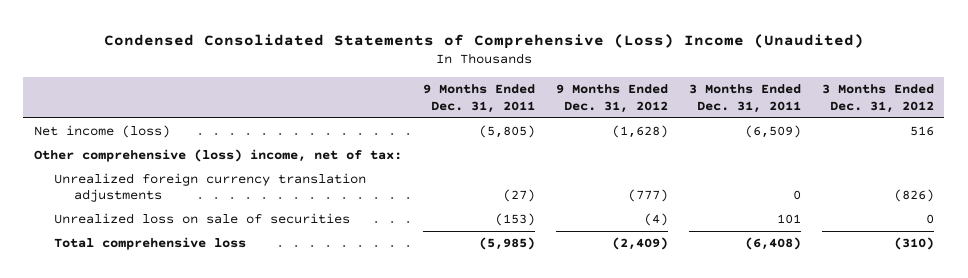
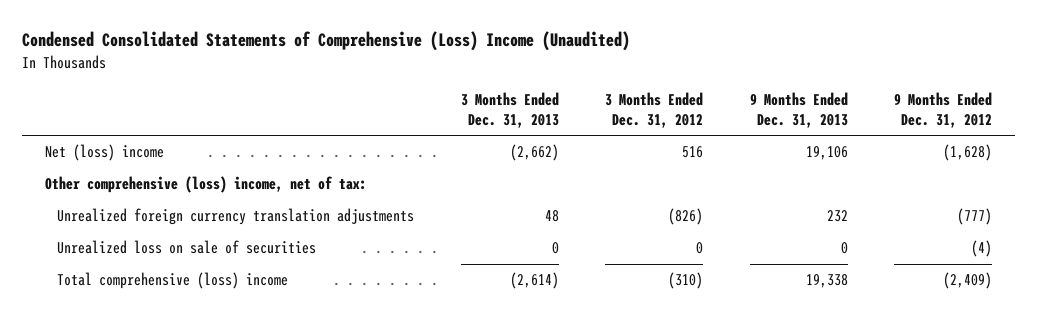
[422,84,535,113] 9 Months Ended Dec. 31, 2011 -> none
[688,84,801,113] 3 Months Ended Dec. 31, 2011 -> none
none -> [460,91,559,129] 3 Months Ended Dec. 31, 2013
none -> [749,91,848,129] 9 Months Ended Dec. 31, 2013
[33,125,170,139] Net income (loss) -> [45,144,165,162] Net (loss) income
[54,237,247,251] Total comprehensive loss -> [57,272,289,290] Total comprehensive (loss) income

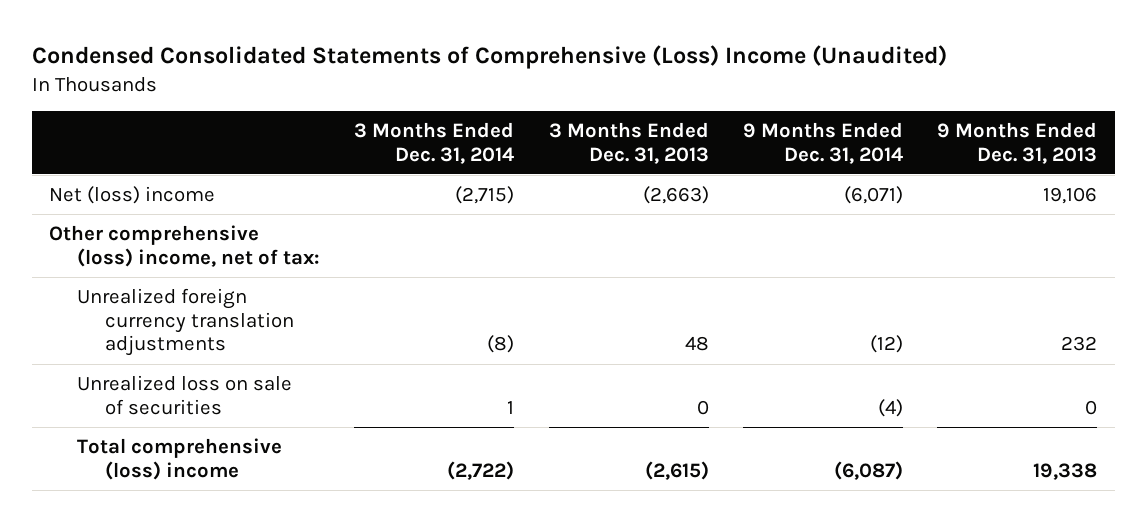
[605,91,704,129] 3 Months Ended Dec. 31, 2012 -> none
[894,91,993,129] 9 Months Ended Dec. 31, 2012 -> none
none -> [354,121,515,164] 3 Months Ended Dec. 31, 2014
none -> [743,121,904,164] 9 Months Ended Dec. 31, 2014
[509,144,559,162] (2,662) -> [642,185,709,204] (2,663)
[509,272,559,290] (2,614) -> [644,460,709,480] (2,615)

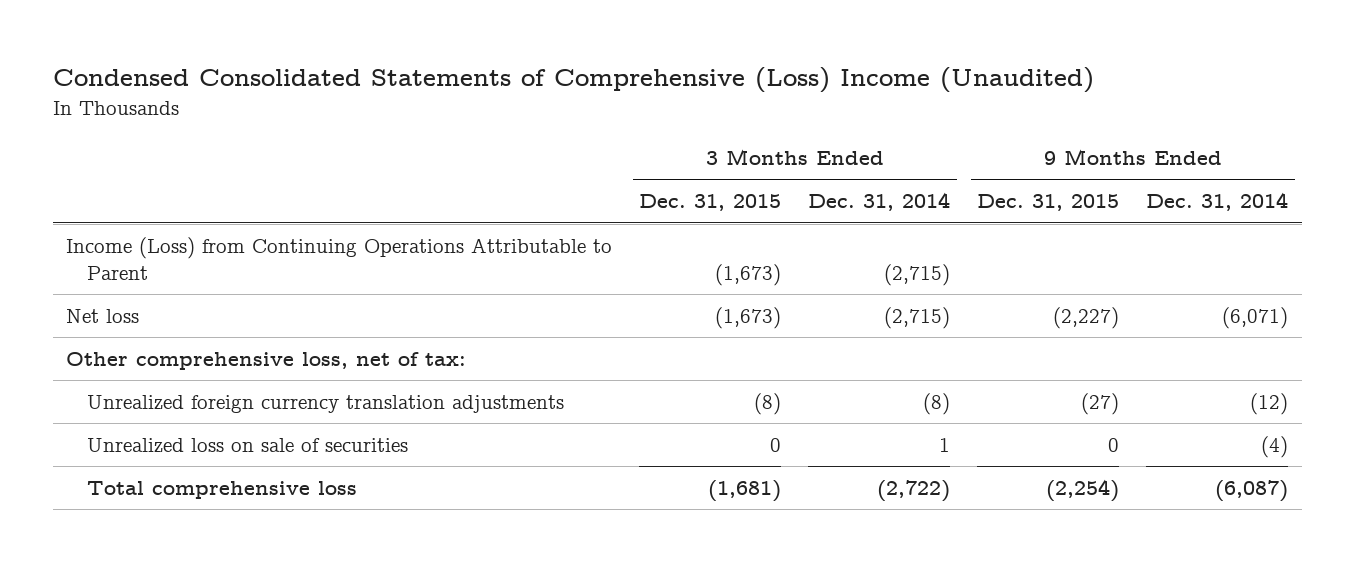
[548,121,709,164] 3 Months Ended Dec. 31, 2013 -> none
[937,121,1098,164] 9 Months Ended Dec. 31, 2013 -> none
none -> [639,194,782,212] Dec. 31, 2015
none -> [977,194,1120,212] Dec. 31, 2015
none -> [66,237,613,280] Income (Loss) from Continuing Operations Attributable to Parent
[49,185,216,204] Net (loss) income -> [66,309,140,324] Net loss
[49,224,321,267] Other comprehensive (loss) income, net of tax: -> [66,352,467,371] Other comprehensive loss, net of tax:
[77,437,283,480] Total comprehensive (loss) income -> [87,481,358,500] Total comprehensive loss

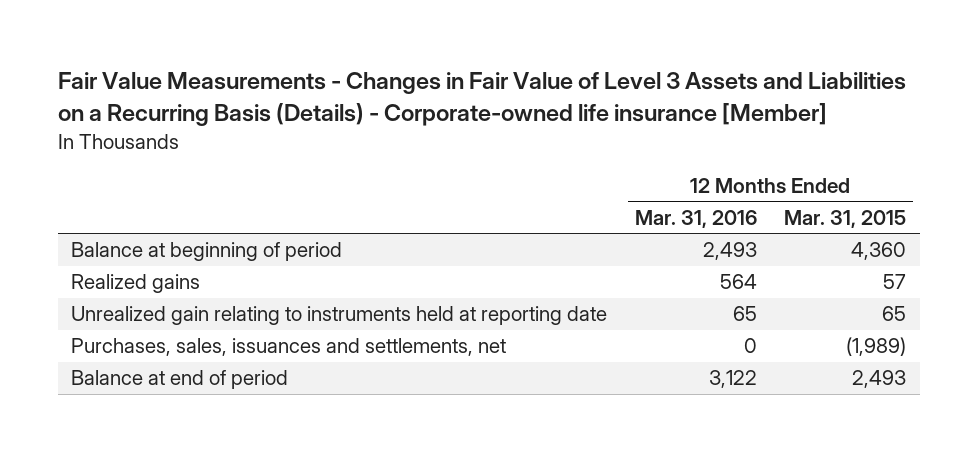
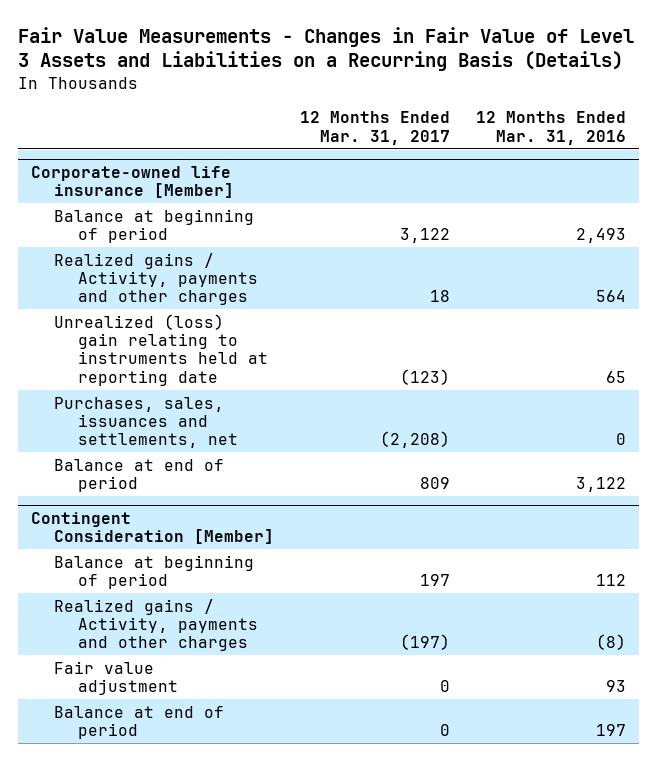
[57,72,906,127] Fair Value Measurements - Changes in Fair Value of Level 3 Assets and Liabilities on a Recurring Basis (Details) - Corporate-owned life insurance [Member] -> [17,26,634,72] Fair Value Measurements - Changes in Fair Value of Level 3 Assets and Liabilities on a Recurring Basis (Details)
[784,209,907,228] Mar. 31, 2015 -> none
none -> [300,111,451,145] 12 Months Ended Mar. 31, 2017
none -> [30,165,235,199] Corporate-owned life insurance [Member]
[71,274,201,294] Realized gains -> [54,252,258,306] Realized gains / Activity, payments and other charges
[71,306,608,326] Unrealized gain relating to instruments held at reporting date -> [54,313,268,386] Unrealized (loss) gain relating to instruments held at reporting date
none -> [30,511,275,545] Contingent Consideration [Member]
none -> [54,554,255,589] Balance at beginning of period
none -> [54,598,258,652] Realized gains / Activity, payments and other charges
none -> [54,660,178,695] Fair value adjustment
none -> [54,705,225,739] Balance at end of period

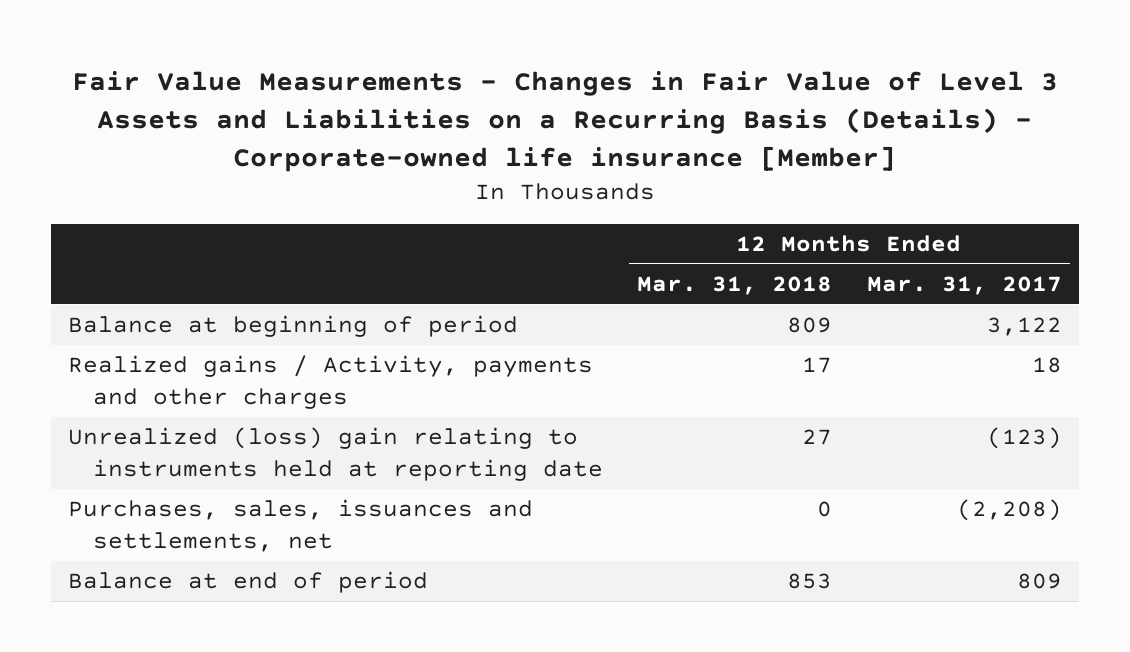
[17,26,634,72] Fair Value Measurements - Changes in Fair Value of Level 3 Assets and Liabilities on a Recurring Basis (Details) -> [71,70,1058,173] Fair Value Measurements - Changes in Fair Value of Level 3 Assets and Liabilities on a Recurring Basis (Details) - Corporate-owned life insurance [Member]
[476,111,627,145] 12 Months Ended Mar. 31, 2016 -> none
none -> [637,276,833,296] Mar. 31, 2018
[30,165,235,199] Corporate-owned life insurance [Member] -> none
[30,511,275,545] Contingent Consideration [Member] -> none
[54,554,255,589] Balance at beginning of period -> none
[54,598,258,652] Realized gains / Activity, payments and other charges -> none
[54,660,178,695] Fair value adjustment -> none
[54,705,225,739] Balance at end of period -> none

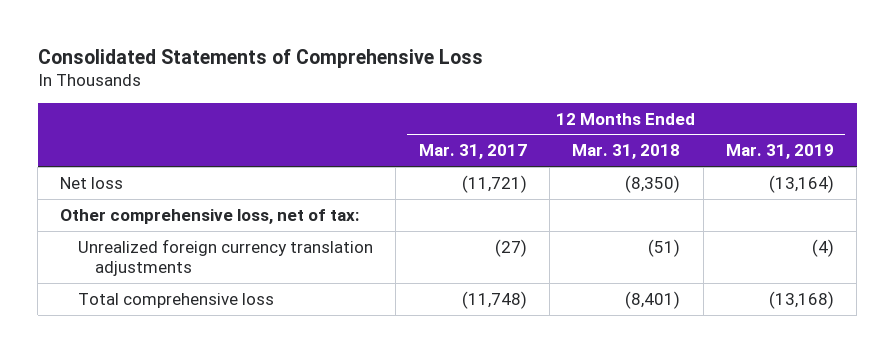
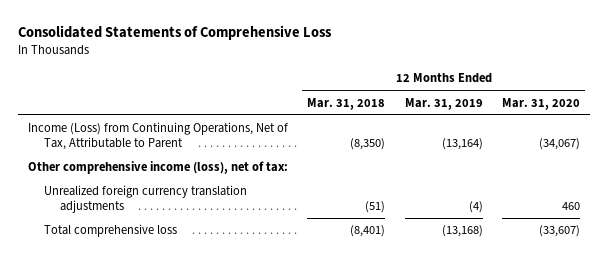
[418,144,527,160] Mar. 31, 2017 -> none
none -> [502,97,581,110] Mar. 31, 2020
[60,176,124,189] Net loss -> [27,122,288,150] Income (Loss) from Continuing Operations, Net of Tax, Attributable to Parent
[60,208,360,224] Other comprehensive loss, net of tax: -> [27,161,288,175] Other comprehensive income (loss), net of tax:

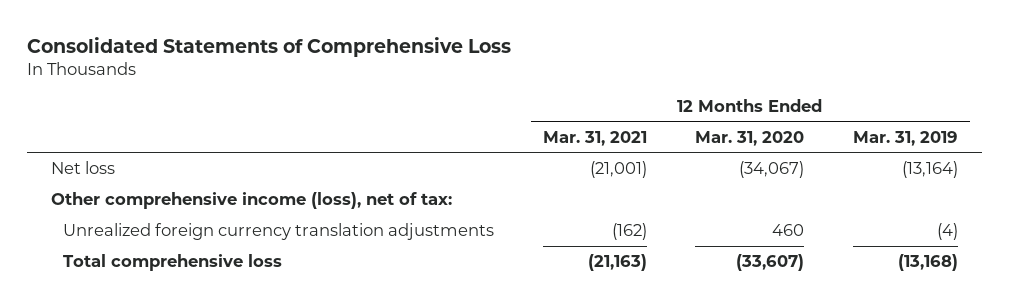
[307,97,386,110] Mar. 31, 2018 -> none
none -> [542,130,647,146] Mar. 31, 2021
[27,122,288,150] Income (Loss) from Continuing Operations, Net of Tax, Attributable to Parent -> [51,160,116,174] Net loss

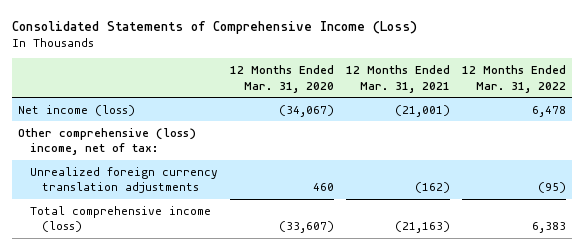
[27,36,512,57] Consolidated Statements of Comprehensive Loss -> [12,20,418,34] Consolidated Statements of Comprehensive Income (Loss)
[852,130,958,146] Mar. 31, 2019 -> none
none -> [462,65,567,93] 12 Months Ended Mar. 31, 2022
[51,160,116,174] Net loss -> [18,104,136,116] Net income (loss)
[51,191,453,209] Other comprehensive income (loss), net of tax: -> [18,127,197,156] Other comprehensive (loss) income, net of tax:
[63,253,283,271] Total comprehensive loss -> [30,205,212,233] Total comprehensive income (loss)

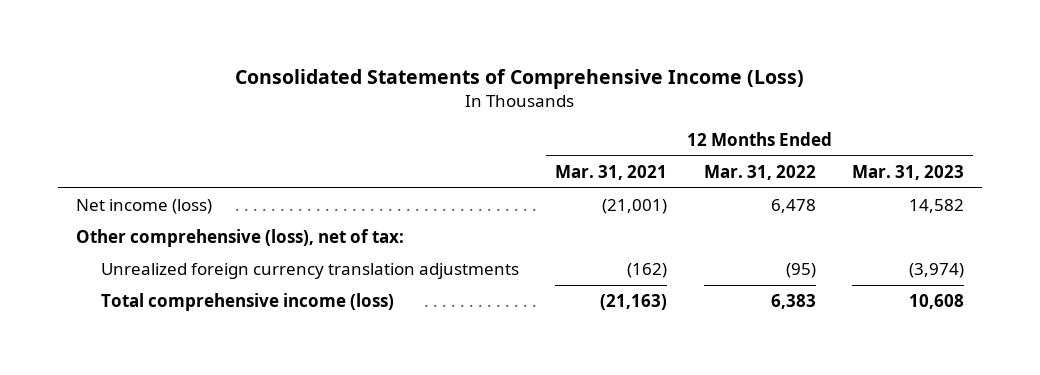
[230,65,335,93] 12 Months Ended Mar. 31, 2020 -> none
none -> [851,164,964,180] Mar. 31, 2023
[18,127,197,156] Other comprehensive (loss) income, net of tax: -> [76,229,405,248] Other comprehensive (loss), net of tax:

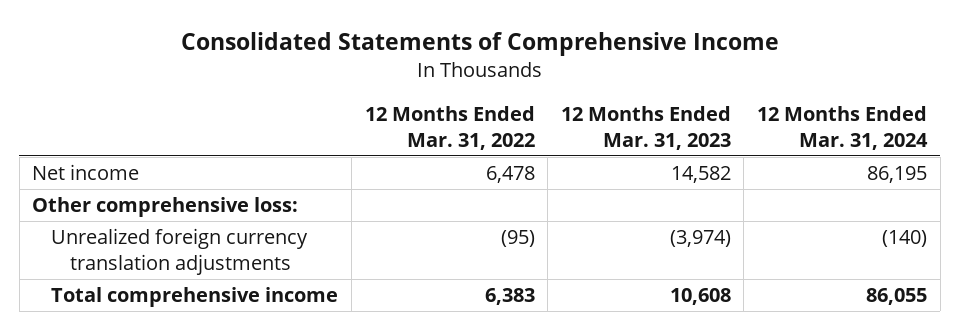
[235,69,805,90] Consolidated Statements of Comprehensive Income (Loss) -> [180,32,779,57] Consolidated Statements of Comprehensive Income
[555,164,668,180] Mar. 31, 2021 -> none
none -> [757,105,929,150] 12 Months Ended Mar. 31, 2024
[76,199,213,215] Net income (loss) -> [32,164,140,181] Net income
[76,229,405,248] Other comprehensive (loss), net of tax: -> [32,197,299,218] Other comprehensive loss:
[101,293,395,312] Total comprehensive income (loss) -> [51,287,339,308] Total comprehensive income

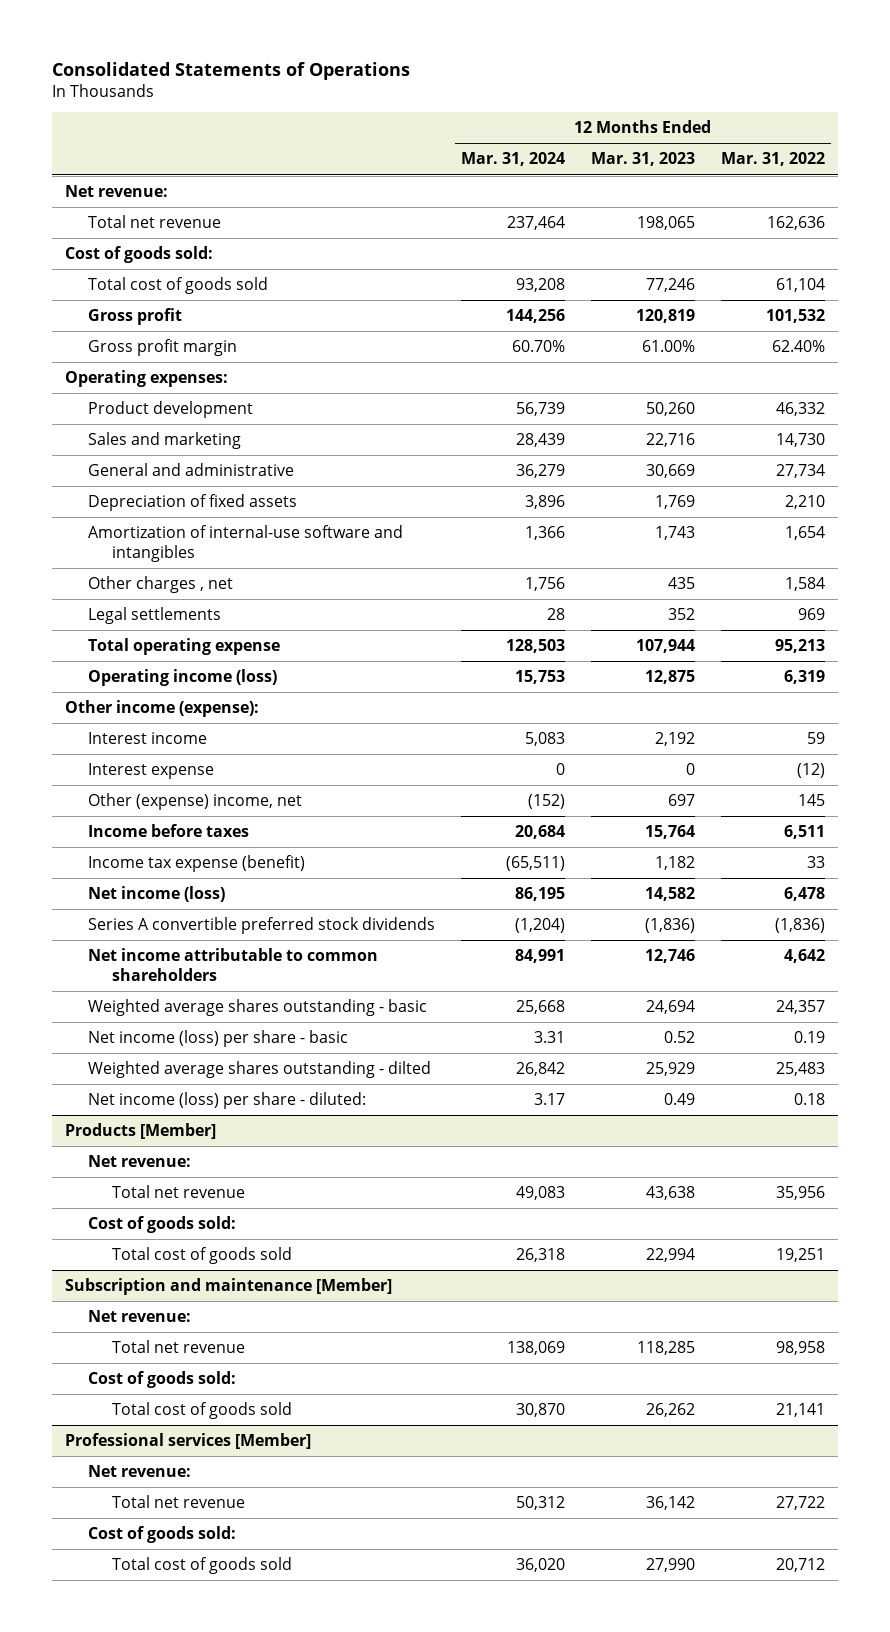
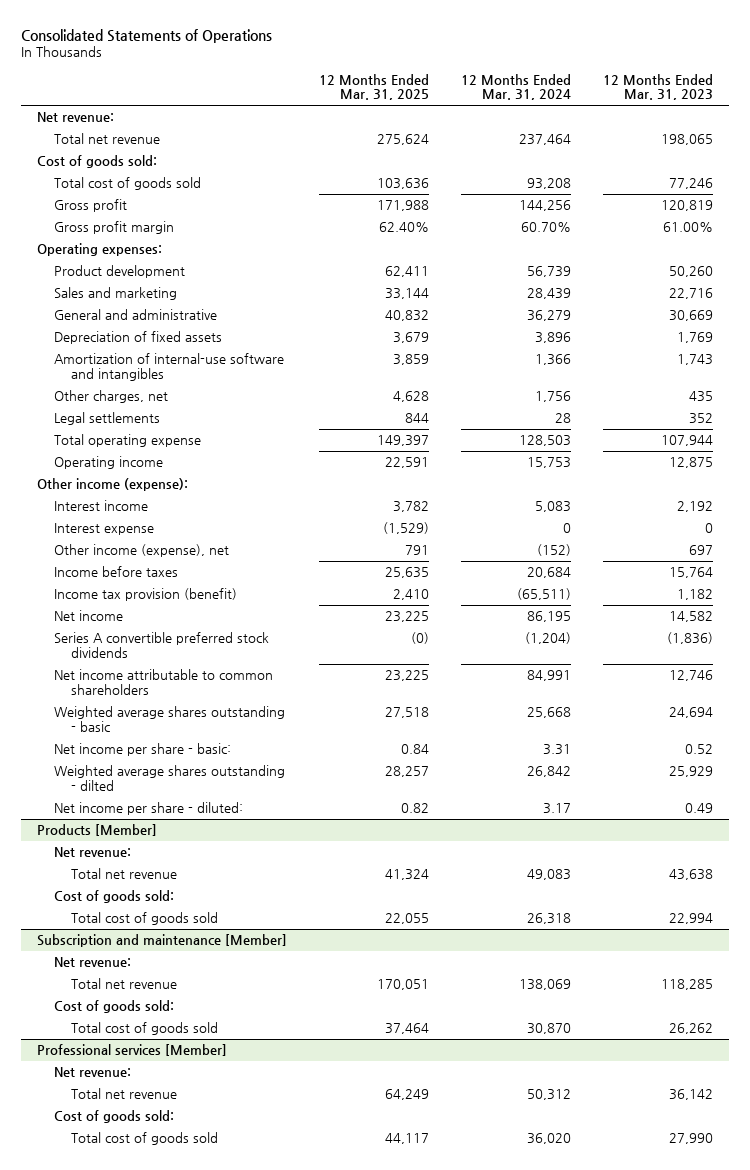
[720,152,825,167] Mar. 31, 2022 -> none
none -> [318,74,429,101] 12 Months Ended Mar. 31, 2025
[88,576,234,594] Other charges , net -> [53,390,168,404] Other charges, net
[88,669,278,687] Operating income (loss) -> [53,456,163,470] Operating income
[88,793,303,811] Other (expense) income, net -> [53,544,229,558] Other income (expense), net
[88,855,306,873] Income tax expense (benefit) -> [53,588,237,602] Income tax provision (benefit)
[88,886,226,903] Net income (loss) -> [53,610,123,622] Net income
[88,1030,349,1048] Net income (loss) per share - basic -> [53,743,231,757] Net income per share - basic:
[88,1092,367,1110] Net income (loss) per share - diluted: -> [53,802,243,816] Net income per share - diluted:

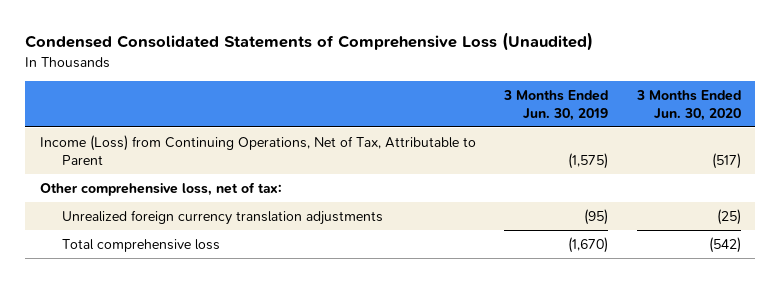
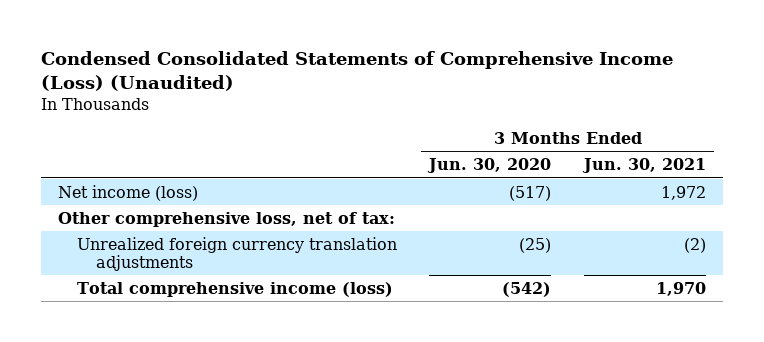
[25,32,594,52] Condensed Consolidated Statements of Comprehensive Loss (Unaudited) -> [41,51,674,92] Condensed Consolidated Statements of Comprehensive Income (Loss) (Unaudited)
[503,89,609,121] 3 Months Ended Jun. 30, 2019 -> none
none -> [582,158,707,174] Jun. 30, 2021
[39,134,476,166] Income (Loss) from Continuing Operations, Net of Tax, Attributable to Parent -> [57,184,198,201] Net income (loss)
[61,238,220,252] Total comprehensive loss -> [76,281,393,297] Total comprehensive income (loss)

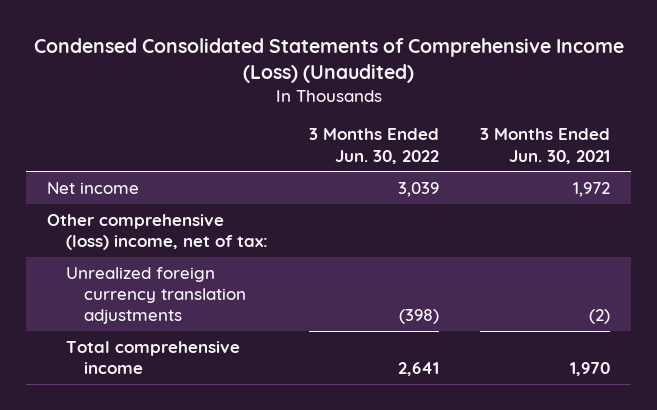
[427,158,552,174] Jun. 30, 2020 -> none
none -> [308,128,439,164] 3 Months Ended Jun. 30, 2022
[57,184,198,201] Net income (loss) -> [46,181,139,194] Net income
[57,211,395,227] Other comprehensive loss, net of tax: -> [46,213,268,251] Other comprehensive (loss) income, net of tax:
[76,281,393,297] Total comprehensive income (loss) -> [65,340,240,375] Total comprehensive income

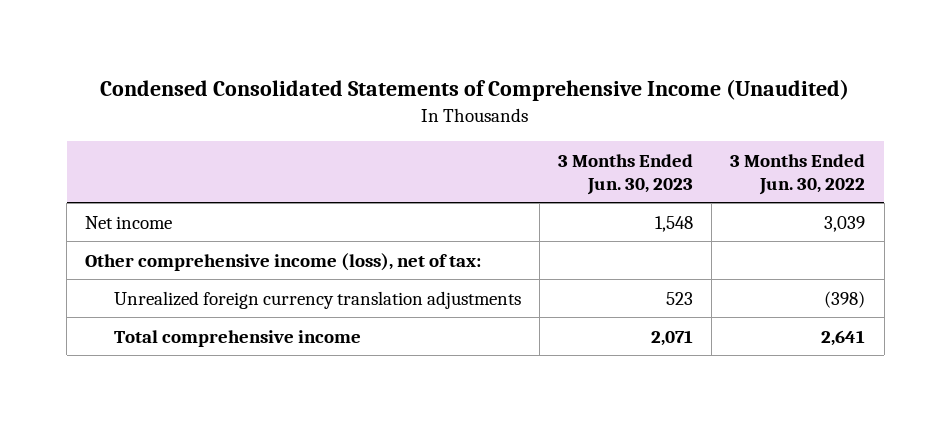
[33,37,624,83] Condensed Consolidated Statements of Comprehensive Income (Loss) (Unaudited) -> [100,79,850,102] Condensed Consolidated Statements of Comprehensive Income (Unaudited)
[480,128,611,164] 3 Months Ended Jun. 30, 2021 -> none
none -> [558,153,694,195] 3 Months Ended Jun. 30, 2023
[46,213,268,251] Other comprehensive (loss) income, net of tax: -> [85,252,482,271] Other comprehensive income (loss), net of tax:

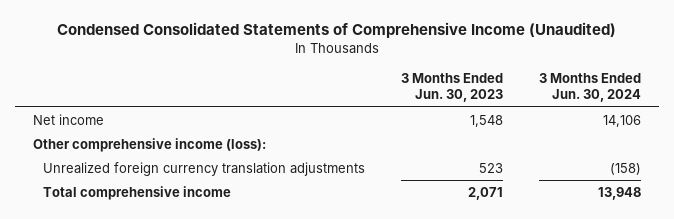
[730,153,866,195] 3 Months Ended Jun. 30, 2022 -> none
none -> [539,73,642,103] 3 Months Ended Jun. 30, 2024
[85,252,482,271] Other comprehensive income (loss), net of tax: -> [32,138,266,153] Other comprehensive income (loss):

